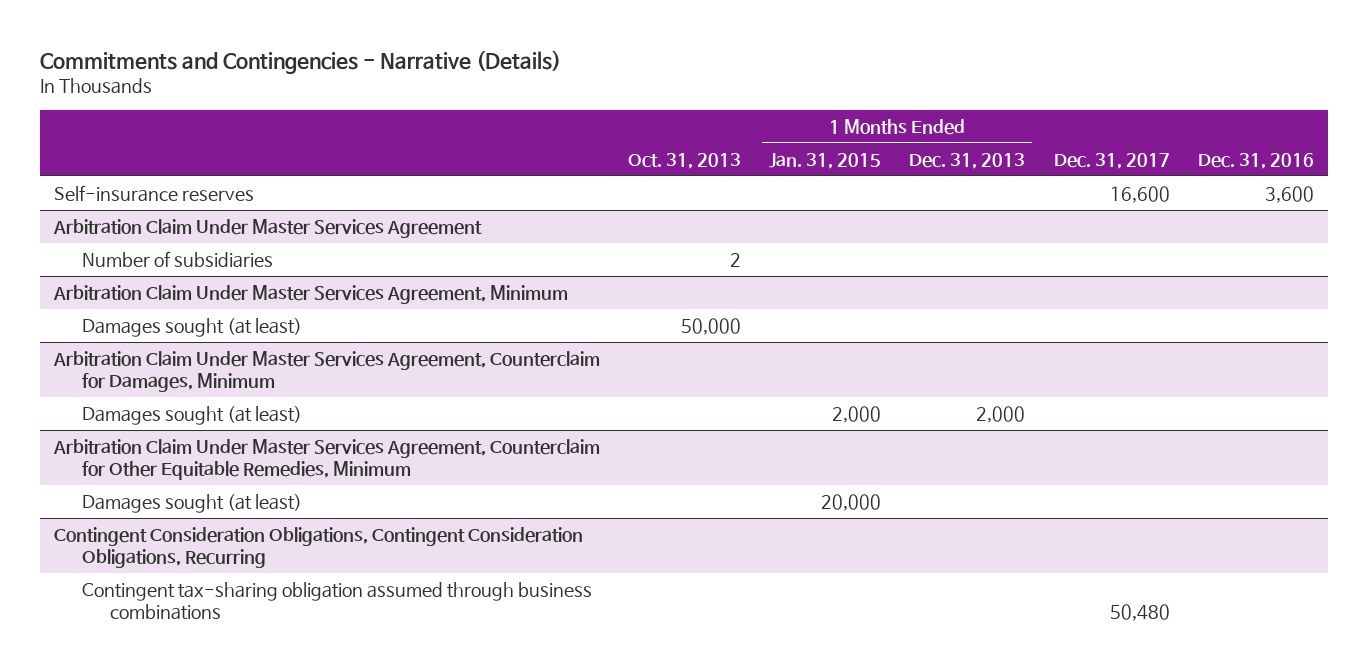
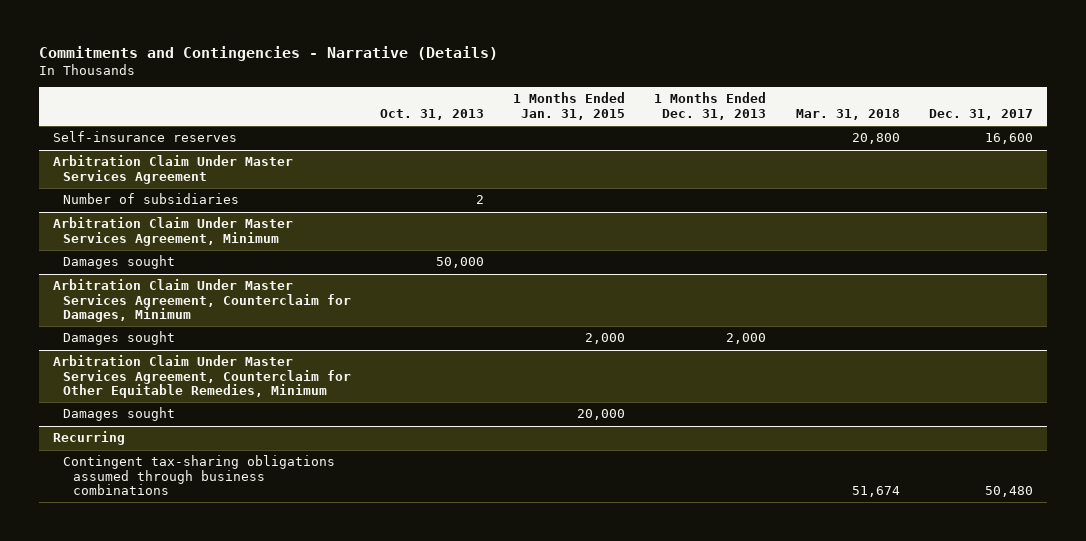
[1197,152,1314,169] Dec. 31, 2016 -> none
none -> [795,108,900,120] Mar. 31, 2018
[81,317,302,337] Damages sought (at least) -> [62,255,175,270] Damages sought
[81,405,302,425] Damages sought (at least) -> [62,331,175,346] Damages sought
[81,493,302,513] Damages sought (at least) -> [62,407,175,422] Damages sought
[53,526,583,569] Contingent Consideration Obligations, Contingent Consideration Obligations, Recurring -> [53,431,126,446] Recurring
[81,581,592,621] Contingent tax-sharing obligation assumed through business combinations -> [62,455,335,496] Contingent tax-sharing obligations assumed through business combinations

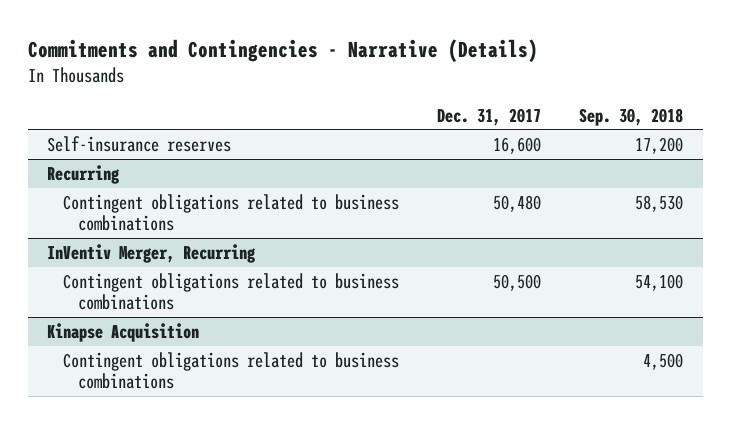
[380,108,485,120] Oct. 31, 2013 -> none
[513,92,626,120] 1 Months Ended Jan. 31, 2015 -> none
[654,92,767,120] 1 Months Ended Dec. 31, 2013 -> none
[795,108,900,120] Mar. 31, 2018 -> none
none -> [579,107,684,126] Sep. 30, 2018
[53,155,294,184] Arbitration Claim Under Master Services Agreement -> none
[62,193,239,205] Number of subsidiaries -> none
[53,217,294,246] Arbitration Claim Under Master Services Agreement, Minimum -> none
[62,255,175,270] Damages sought -> none
[53,279,351,323] Arbitration Claim Under Master Services Agreement, Counterclaim for Damages, Minimum -> none
[62,331,175,346] Damages sought -> none
[53,355,351,399] Arbitration Claim Under Master Services Agreement, Counterclaim for Other Equitable Remedies, Minimum -> none
[62,407,175,422] Damages sought -> none
[62,455,335,496] Contingent tax-sharing obligations assumed through business combinations -> [62,193,399,232] Contingent obligations related to business combinations
none -> [47,243,257,263] InVentiv Merger, Recurring
none -> [62,272,399,311] Contingent obligations related to business combinations
none -> [47,322,200,342] Kinapse Acquisition
none -> [62,351,399,390] Contingent obligations related to business combinations

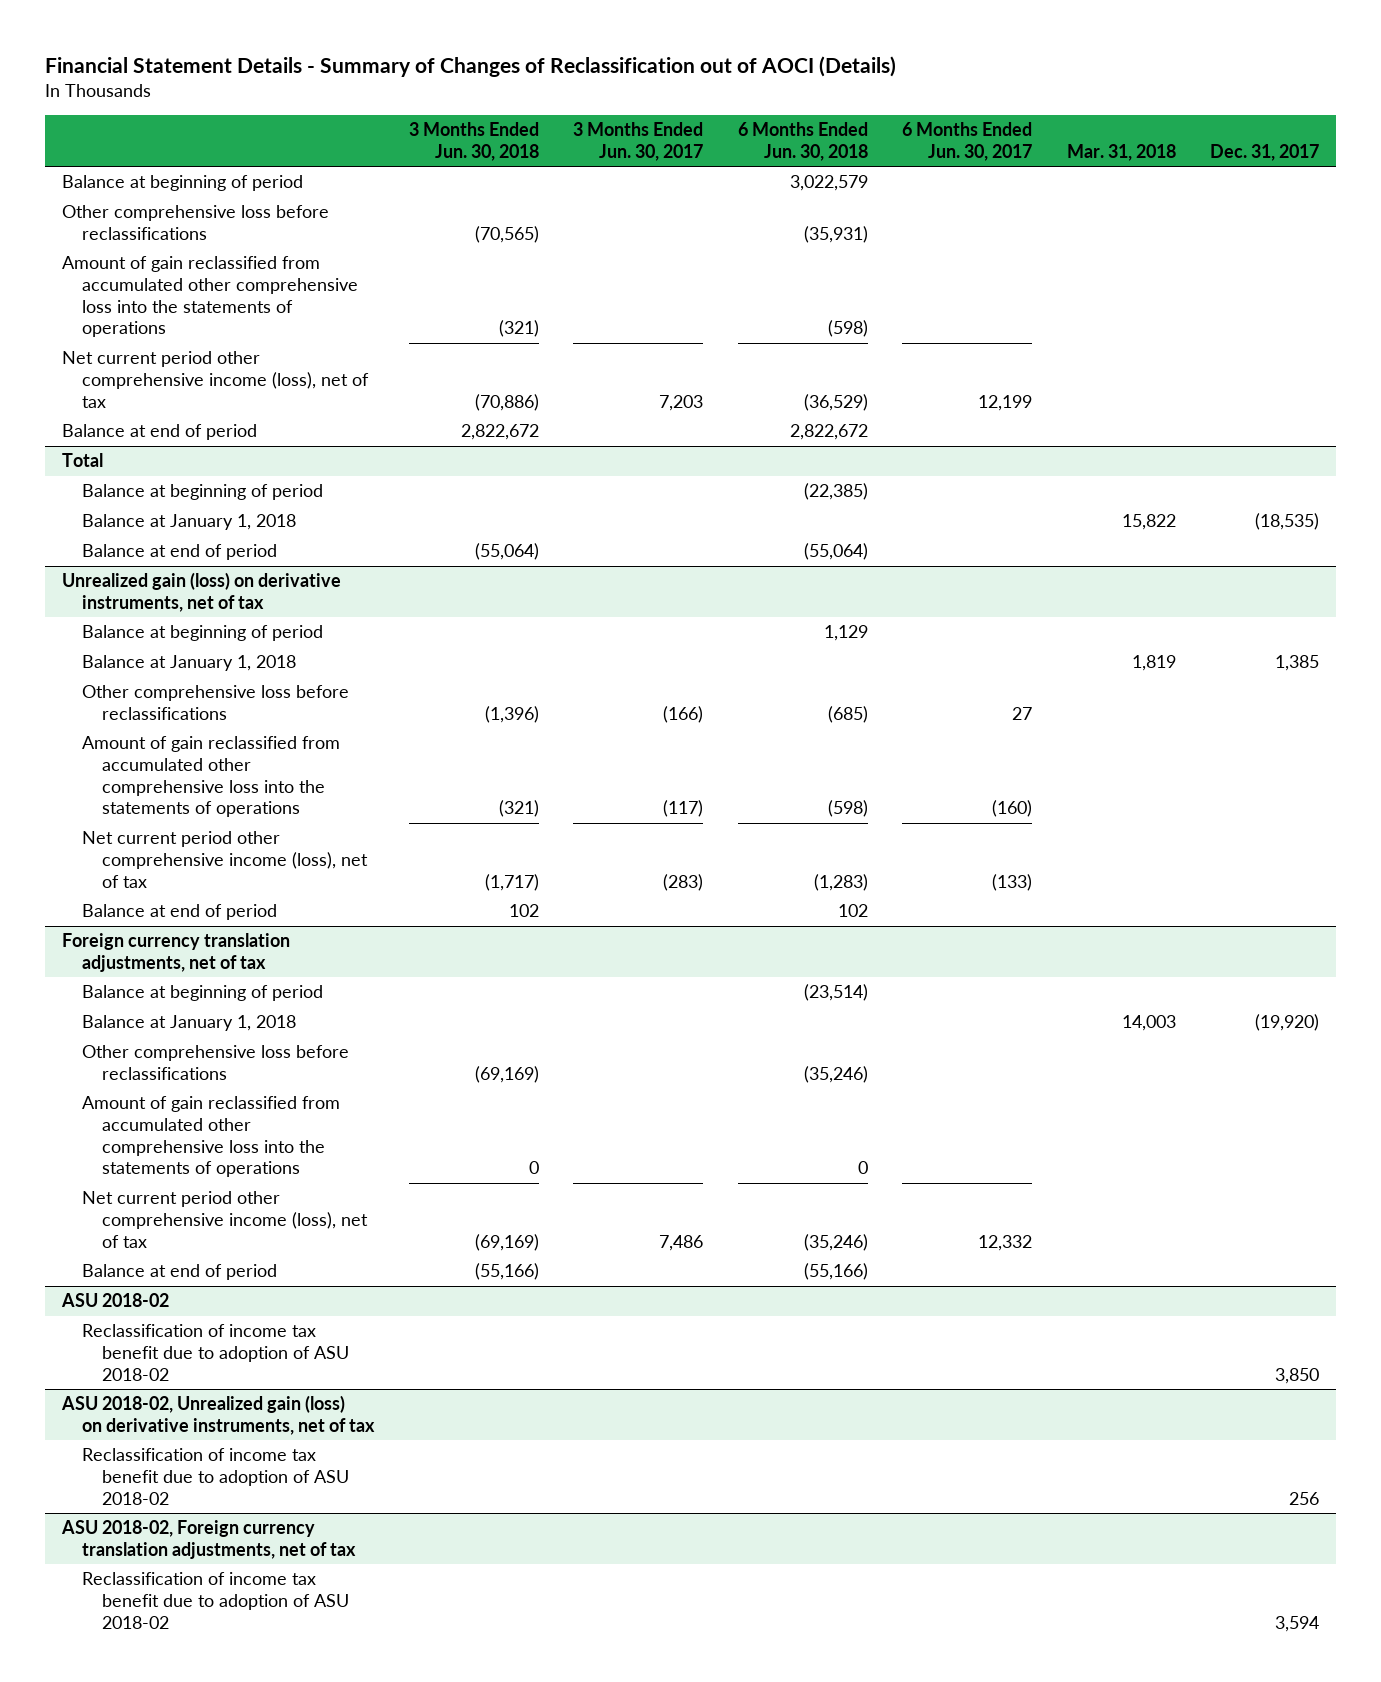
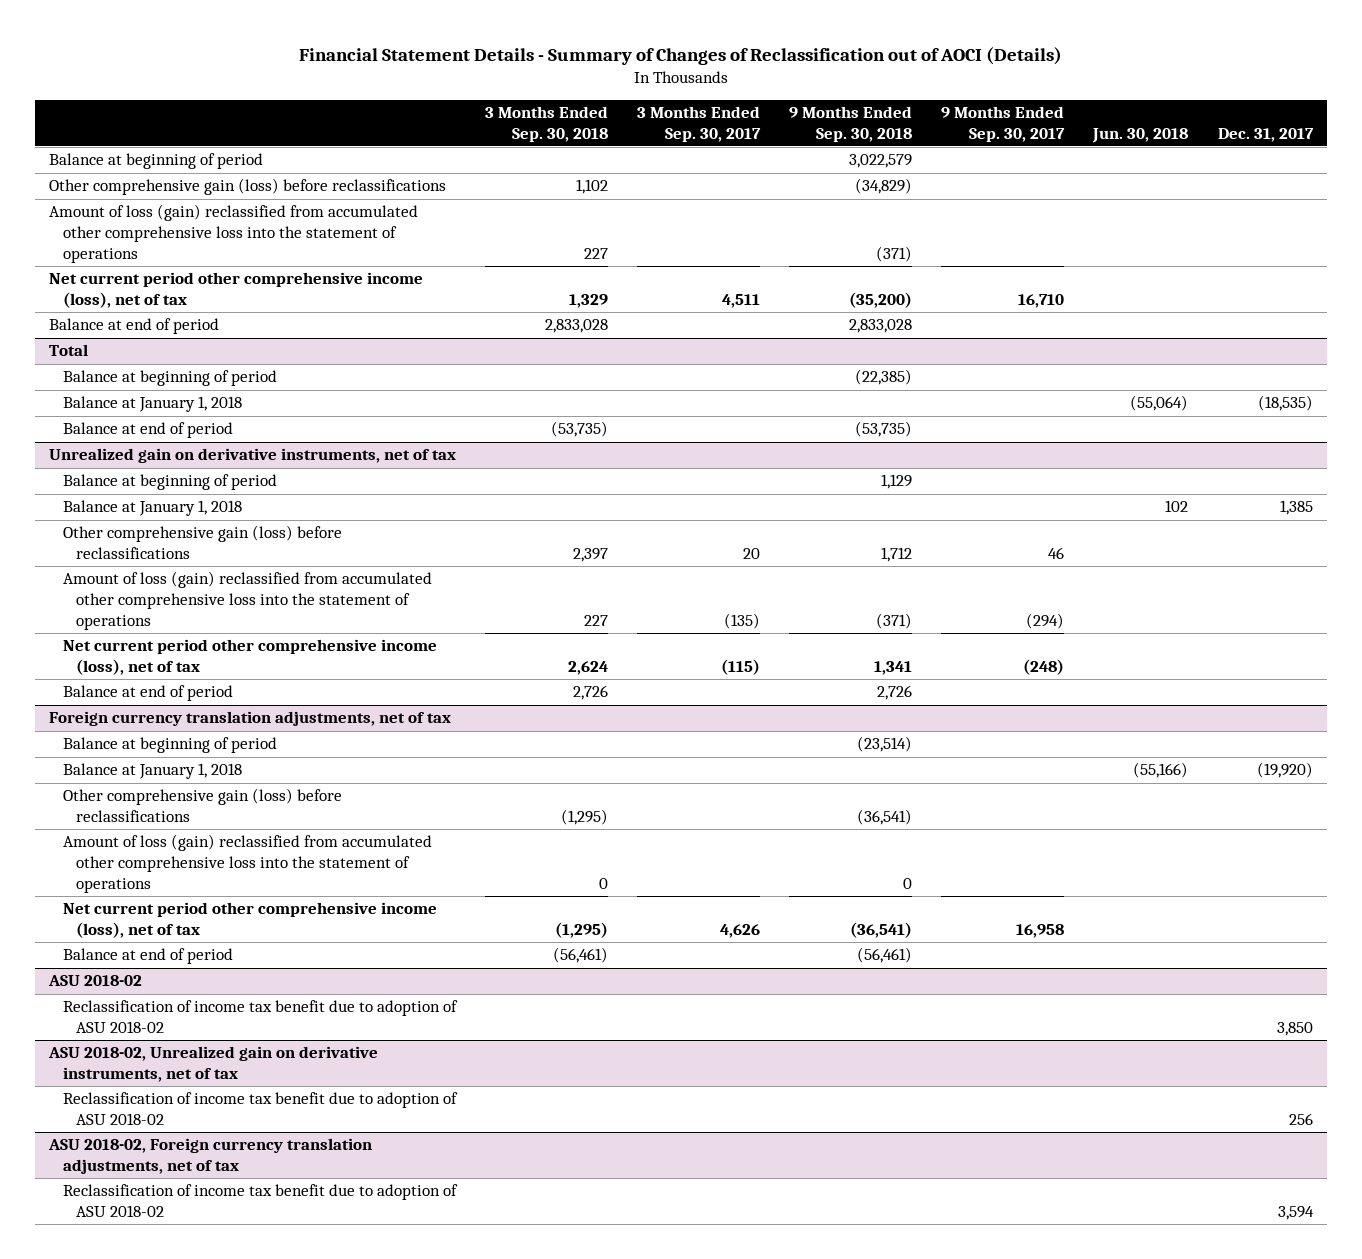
[408,122,539,161] 3 Months Ended Jun. 30, 2018 -> none
[573,122,704,161] 3 Months Ended Jun. 30, 2017 -> none
[737,122,868,161] 6 Months Ended Jun. 30, 2018 -> none
[902,122,1033,161] 6 Months Ended Jun. 30, 2017 -> none
[1066,143,1176,161] Mar. 31, 2018 -> none
none -> [485,105,609,142] 3 Months Ended Sep. 30, 2018
none -> [637,105,762,142] 3 Months Ended Sep. 30, 2017
none -> [789,105,913,142] 9 Months Ended Sep. 30, 2018
none -> [941,105,1066,142] 9 Months Ended Sep. 30, 2017
none -> [1092,127,1189,143] Jun. 30, 2018
[62,205,330,240] Other comprehensive loss before reclassifications -> [49,178,447,196] Other comprehensive gain (loss) before reclassifications
[62,256,359,338] Amount of gain reclassified from accumulated other comprehensive loss into the statements of operations -> [49,204,419,263] Amount of loss (gain) reclassified from accumulated other comprehensive loss into the statement of operations
[62,572,342,612] Unrealized gain (loss) on derivative instruments, net of tax -> [49,448,457,464] Unrealized gain on derivative instruments, net of tax
[82,685,350,720] Other comprehensive loss before reclassifications -> [62,525,342,559] Other comprehensive gain (loss) before reclassifications
[82,736,341,818] Amount of gain reclassified from accumulated other comprehensive loss into the statements of operations -> [62,571,432,630] Amount of loss (gain) reclassified from accumulated other comprehensive loss into the statement of operations
[82,1045,350,1080] Other comprehensive loss before reclassifications -> [62,788,342,822] Other comprehensive gain (loss) before reclassifications
[82,1096,341,1178] Amount of gain reclassified from accumulated other comprehensive loss into the statements of operations -> [62,834,432,893] Amount of loss (gain) reclassified from accumulated other comprehensive loss into the statement of operations
[61,1395,376,1435] ASU 2018-02, Unrealized gain (loss) on derivative instruments, net of tax -> [48,1046,379,1082] ASU 2018-02, Unrealized gain on derivative instruments, net of tax

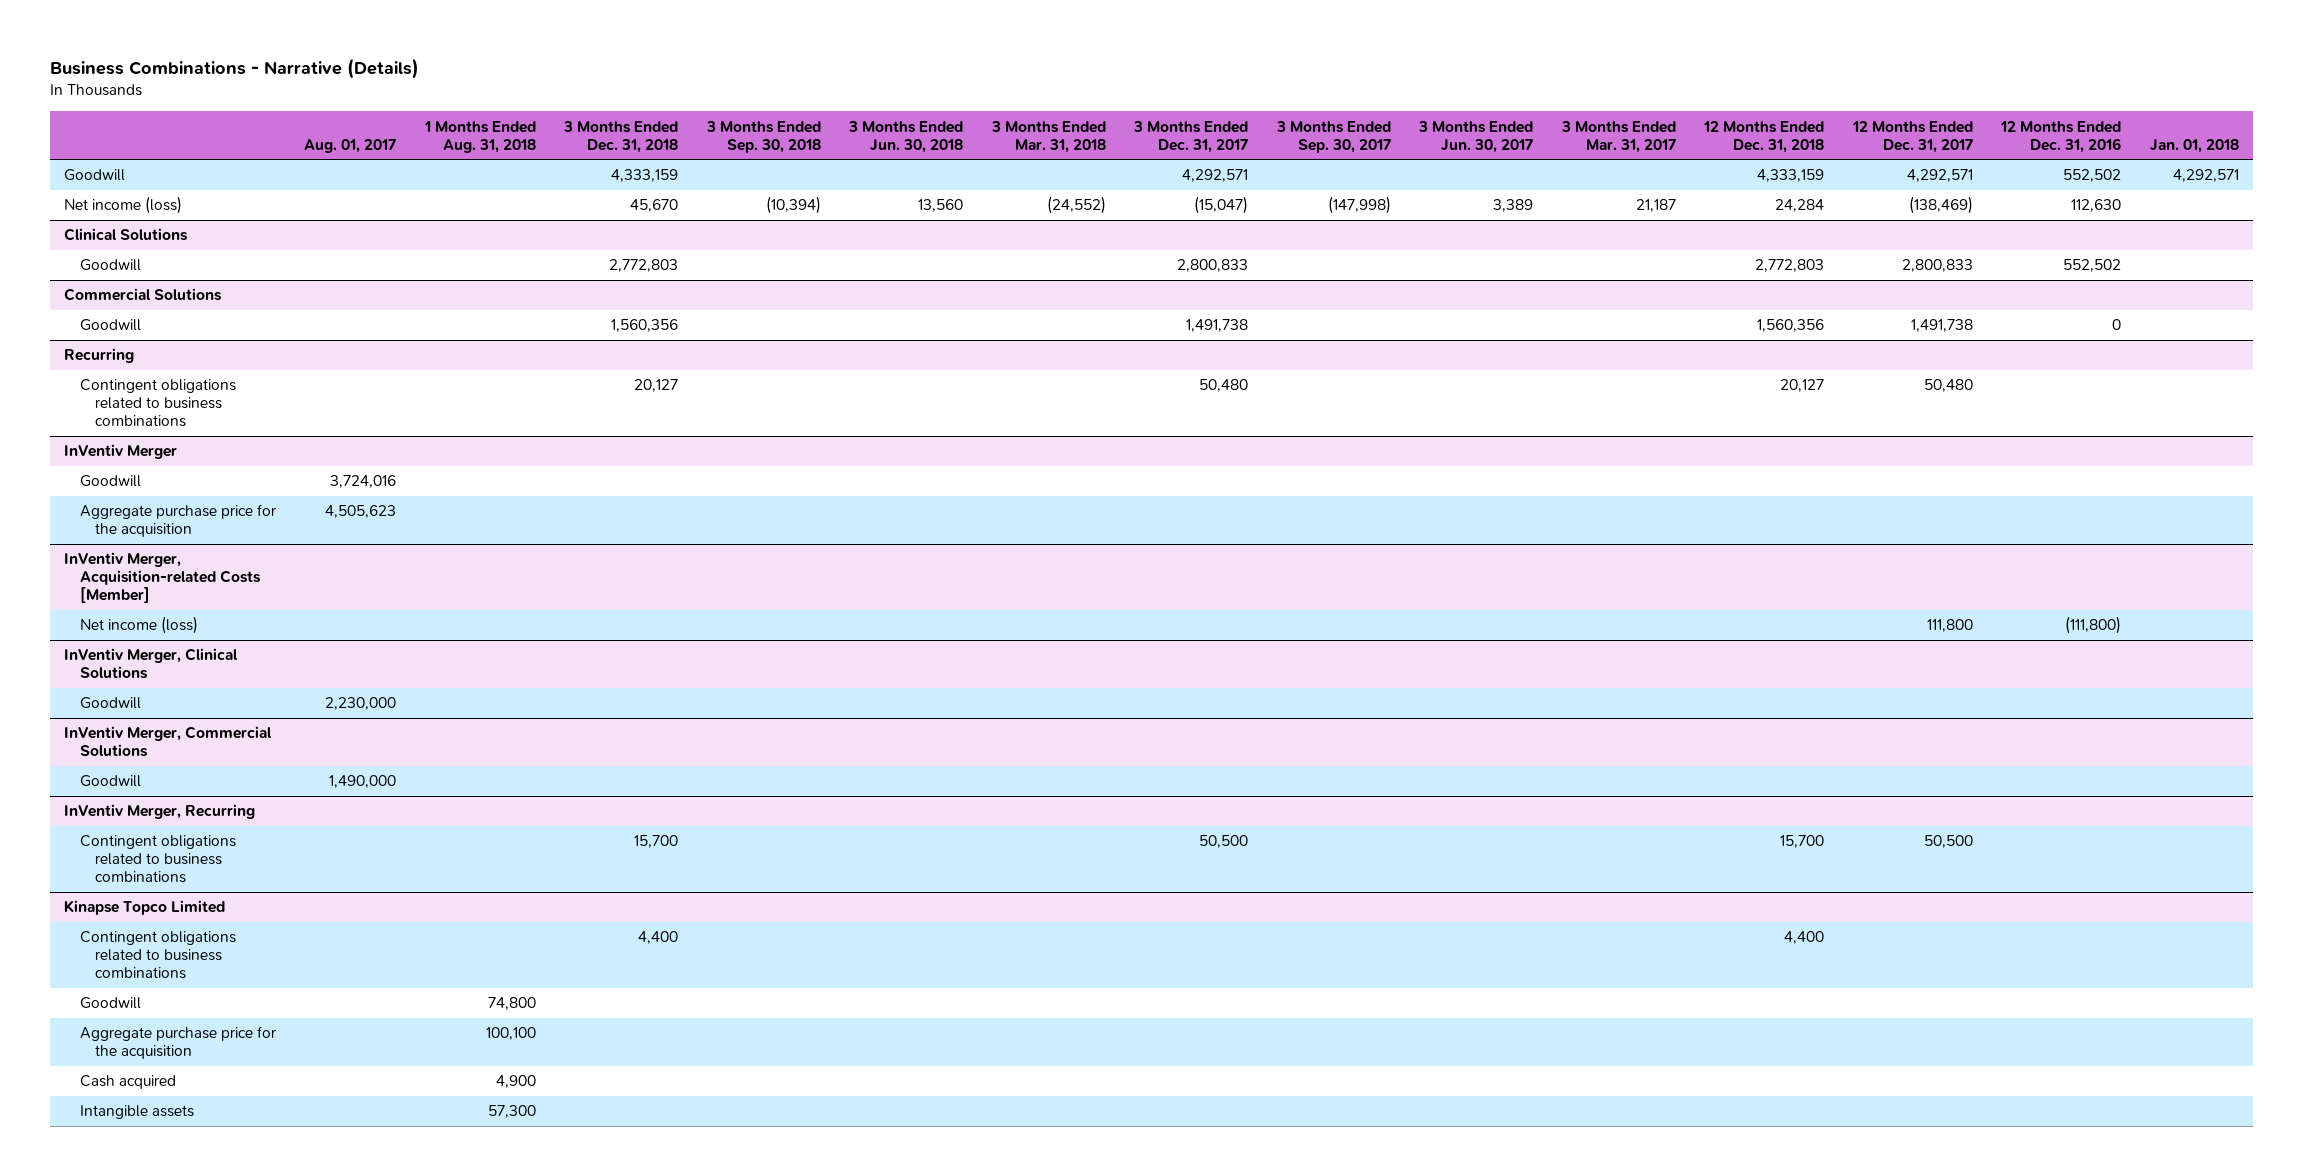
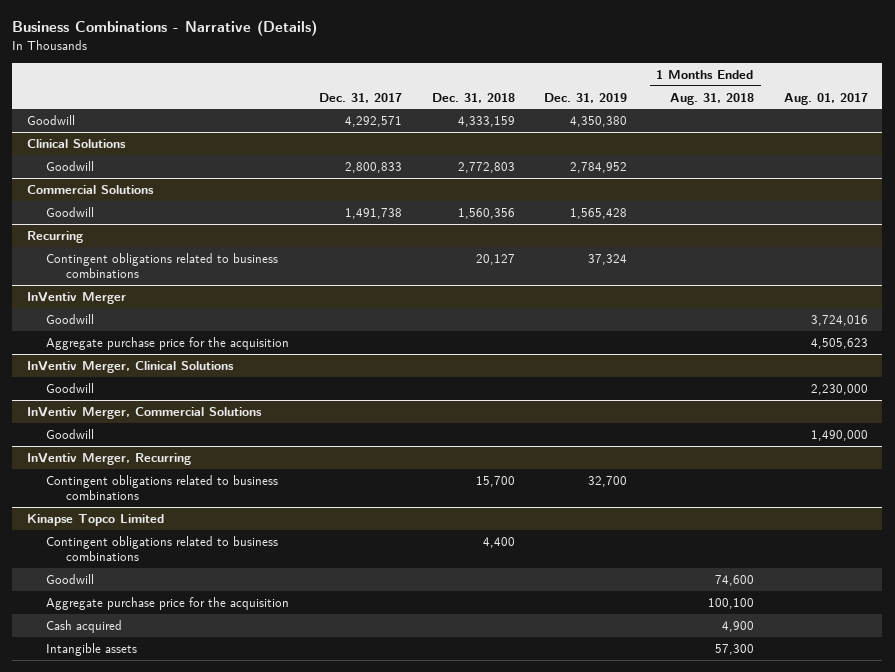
[563,120,679,153] 3 Months Ended Dec. 31, 2018 -> none
[705,120,821,153] 3 Months Ended Sep. 30, 2018 -> none
[848,120,964,153] 3 Months Ended Jun. 30, 2018 -> none
[990,120,1106,153] 3 Months Ended Mar. 31, 2018 -> none
[1133,120,1249,153] 3 Months Ended Dec. 31, 2017 -> none
[1275,120,1391,153] 3 Months Ended Sep. 30, 2017 -> none
[1418,120,1534,153] 3 Months Ended Jun. 30, 2017 -> none
[1560,120,1676,153] 3 Months Ended Mar. 31, 2017 -> none
[1703,120,1825,153] 12 Months Ended Dec. 31, 2018 -> none
[1851,120,1973,153] 12 Months Ended Dec. 31, 2017 -> none
[2000,120,2122,153] 12 Months Ended Dec. 31, 2016 -> none
[2149,138,2239,153] Jan. 01, 2018 -> none
none -> [318,92,402,103] Dec. 31, 2017
none -> [431,92,515,103] Dec. 31, 2018
none -> [544,92,628,103] Dec. 31, 2019
[64,196,183,215] Net income (loss) -> none
[64,552,261,604] InVentiv Merger, Acquisition-related Costs [Member] -> none
[79,616,198,635] Net income (loss) -> none
[487,997,536,1011] 74,800 -> [714,574,754,586] 74,600

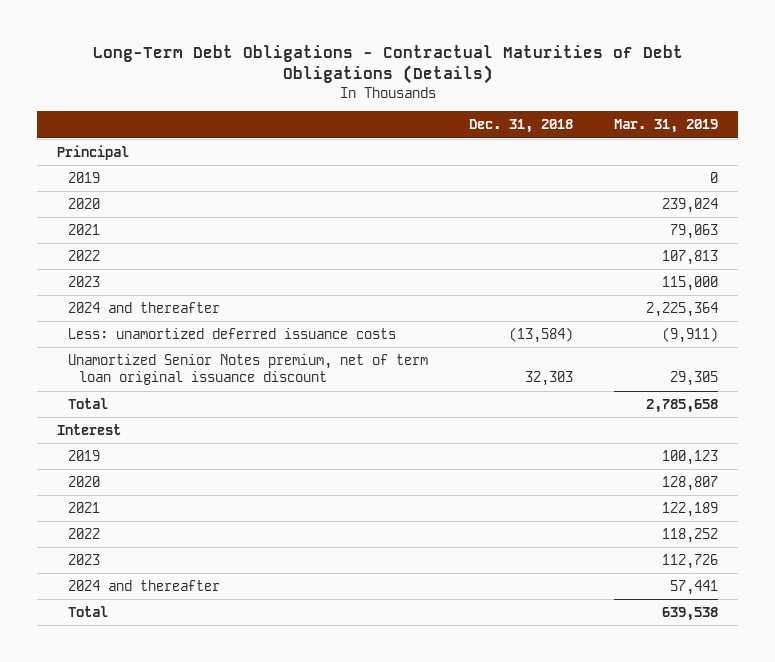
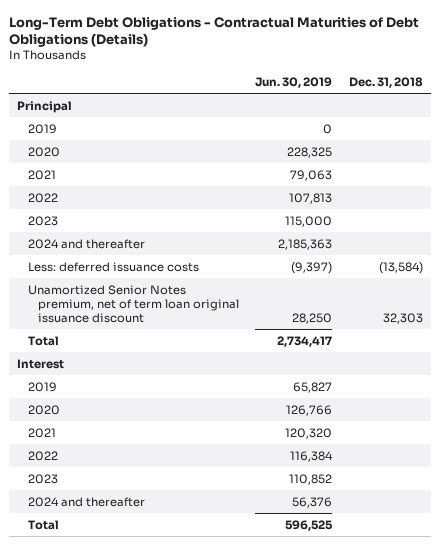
[613,119,718,134] Mar. 31, 2019 -> none
none -> [255,77,333,89] Jun. 30, 2019
[68,327,397,339] Less: unamortized deferred issuance costs -> [27,261,199,272] Less: deferred issuance costs

